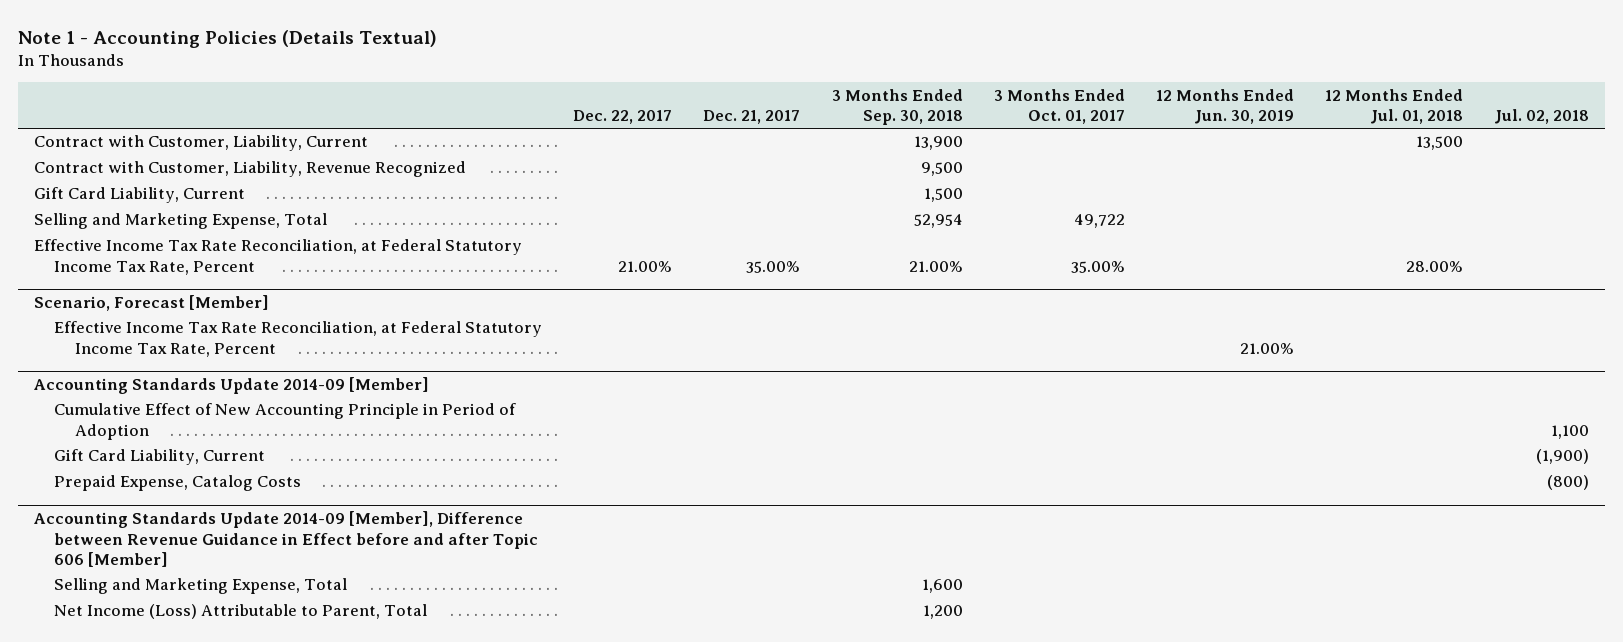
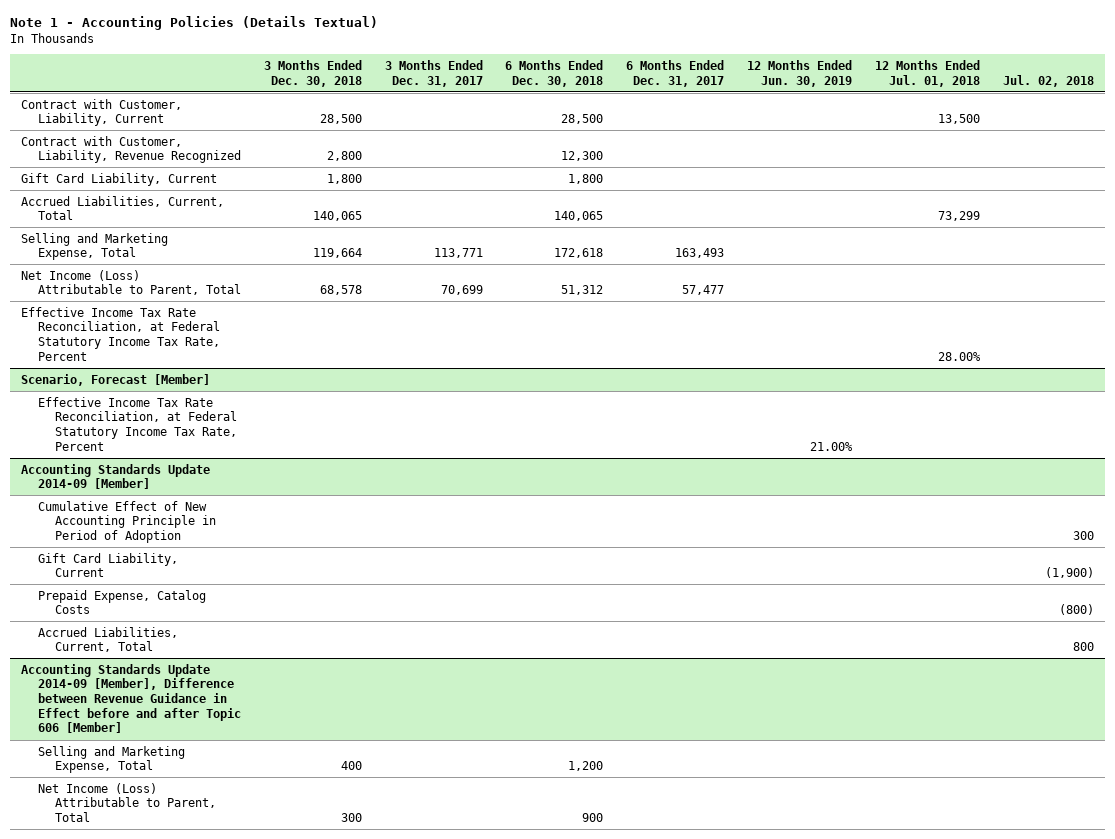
[573,110,673,125] Dec. 22, 2017 -> none
[703,110,801,125] Dec. 21, 2017 -> none
[831,88,963,126] 3 Months Ended Sep. 30, 2018 -> none
[993,88,1125,125] 3 Months Ended Oct. 01, 2017 -> none
none -> [263,59,362,87] 3 Months Ended Dec. 30, 2018
none -> [384,59,483,87] 3 Months Ended Dec. 31, 2017
none -> [505,59,604,87] 6 Months Ended Dec. 30, 2018
none -> [626,59,725,87] 6 Months Ended Dec. 31, 2017
none -> [21,195,225,221] Accrued Liabilities, Current, Total
none -> [21,269,241,296] Net Income (Loss) Attributable to Parent, Total
[1551,425,1590,440] 1,100 -> [1072,530,1094,540] 300
none -> [37,626,178,653] Accrued Liabilities, Current, Total

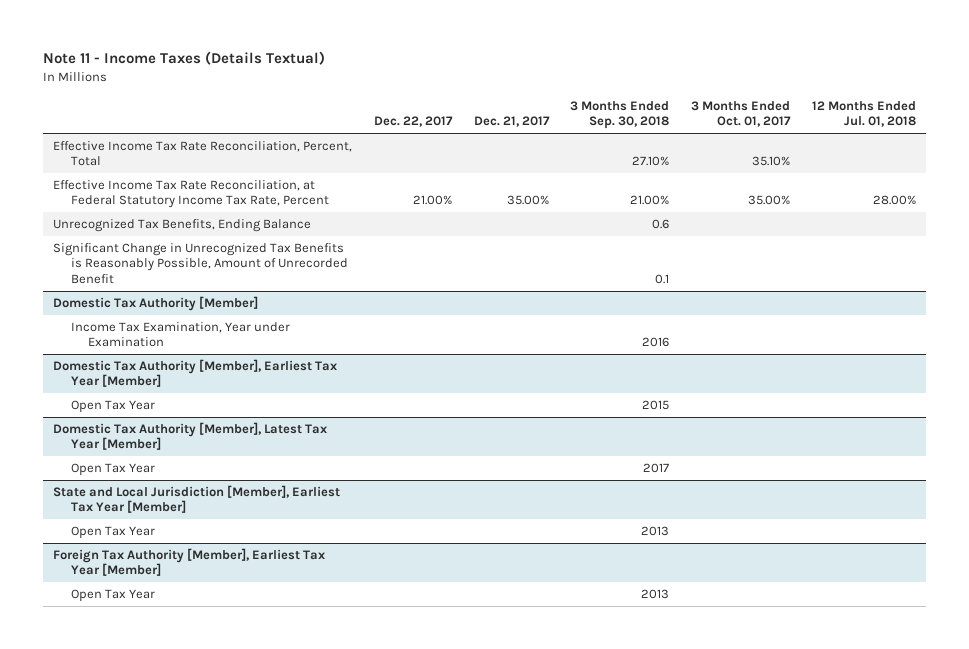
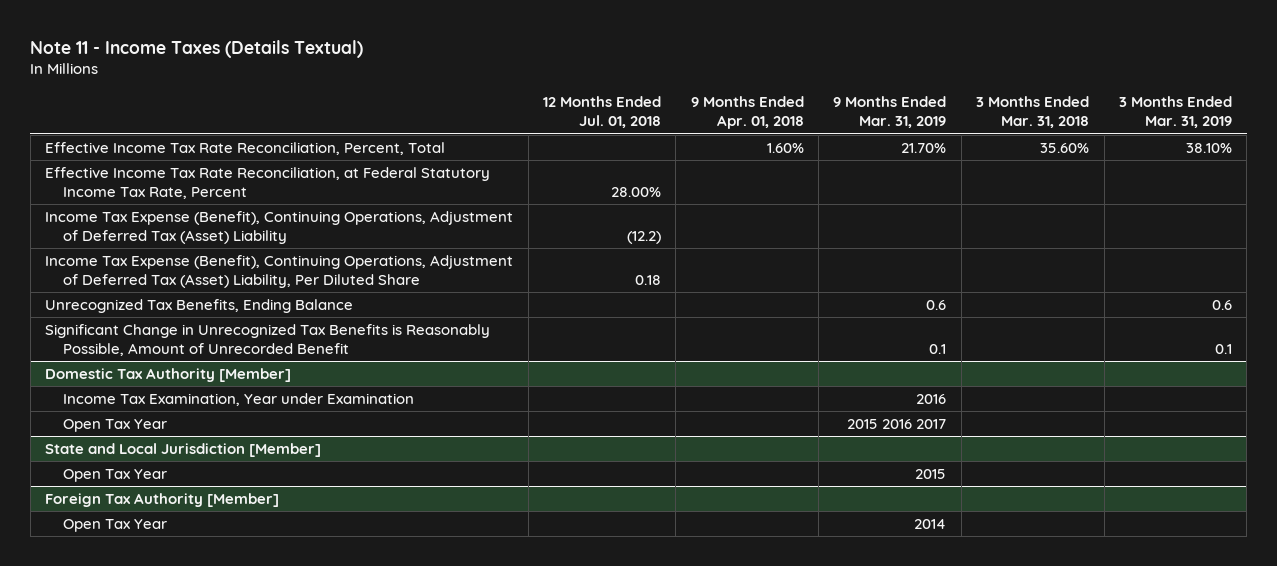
[374,116,454,128] Dec. 22, 2017 -> none
[473,116,550,128] Dec. 21, 2017 -> none
[570,100,670,130] 3 Months Ended Sep. 30, 2018 -> none
[690,100,791,128] 3 Months Ended Oct. 01, 2017 -> none
none -> [690,96,804,130] 9 Months Ended Apr. 01, 2018
none -> [833,96,947,129] 9 Months Ended Mar. 31, 2019
none -> [976,96,1090,129] 3 Months Ended Mar. 31, 2018
none -> [1118,96,1232,129] 3 Months Ended Mar. 31, 2019
none -> [45,210,514,244] Income Tax Expense (Benefit), Continuing Operations, Adjustment of Deferred Tax (Asset) Liability
none -> [45,254,514,288] Income Tax Expense (Benefit), Continuing Operations, Adjustment of Deferred Tax (Asset) Liability, Per Diluted Share
[53,359,338,388] Domestic Tax Authority [Member], Earliest Tax Year [Member] -> none
[70,400,155,414] Open Tax Year -> none
[53,422,328,451] Domestic Tax Authority [Member], Latest Tax Year [Member] -> none
[70,463,155,477] Open Tax Year -> none
none -> [63,418,168,432] Open Tax Year
[53,485,341,514] State and Local Jurisdiction [Member], Earliest Tax Year [Member] -> [45,442,322,457] State and Local Jurisdiction [Member]
[53,548,326,577] Foreign Tax Authority [Member], Earliest Tax Year [Member] -> [45,492,280,507] Foreign Tax Authority [Member]

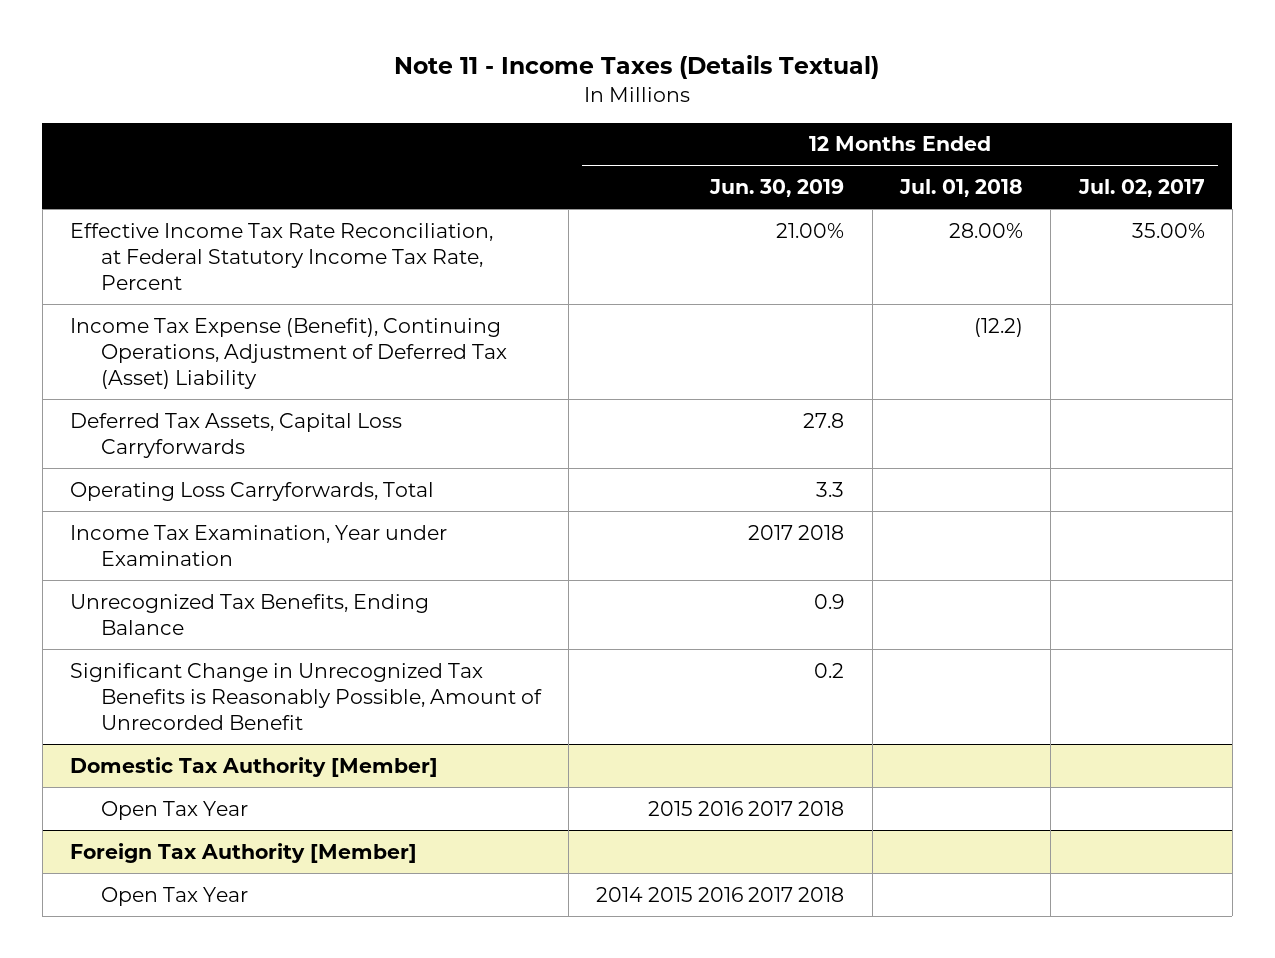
[690,96,804,130] 9 Months Ended Apr. 01, 2018 -> none
[833,96,947,129] 9 Months Ended Mar. 31, 2019 -> none
[976,96,1090,129] 3 Months Ended Mar. 31, 2018 -> none
[1118,96,1232,129] 3 Months Ended Mar. 31, 2019 -> none
none -> [709,178,845,197] Jun. 30, 2019
none -> [1077,178,1205,197] Jul. 02, 2017
[45,141,446,155] Effective Income Tax Rate Reconciliation, Percent, Total -> none
[45,254,514,288] Income Tax Expense (Benefit), Continuing Operations, Adjustment of Deferred Tax (Asset) Liability, Per Diluted Share -> none
none -> [70,412,403,458] Deferred Tax Assets, Capital Loss Carryforwards
none -> [70,481,435,501] Operating Loss Carryforwards, Total
none -> [70,524,448,566] Income Tax Examination, Year under Examination
[63,392,415,406] Income Tax Examination, Year under Examination -> none
[45,442,322,457] State and Local Jurisdiction [Member] -> none
[63,468,168,482] Open Tax Year -> none

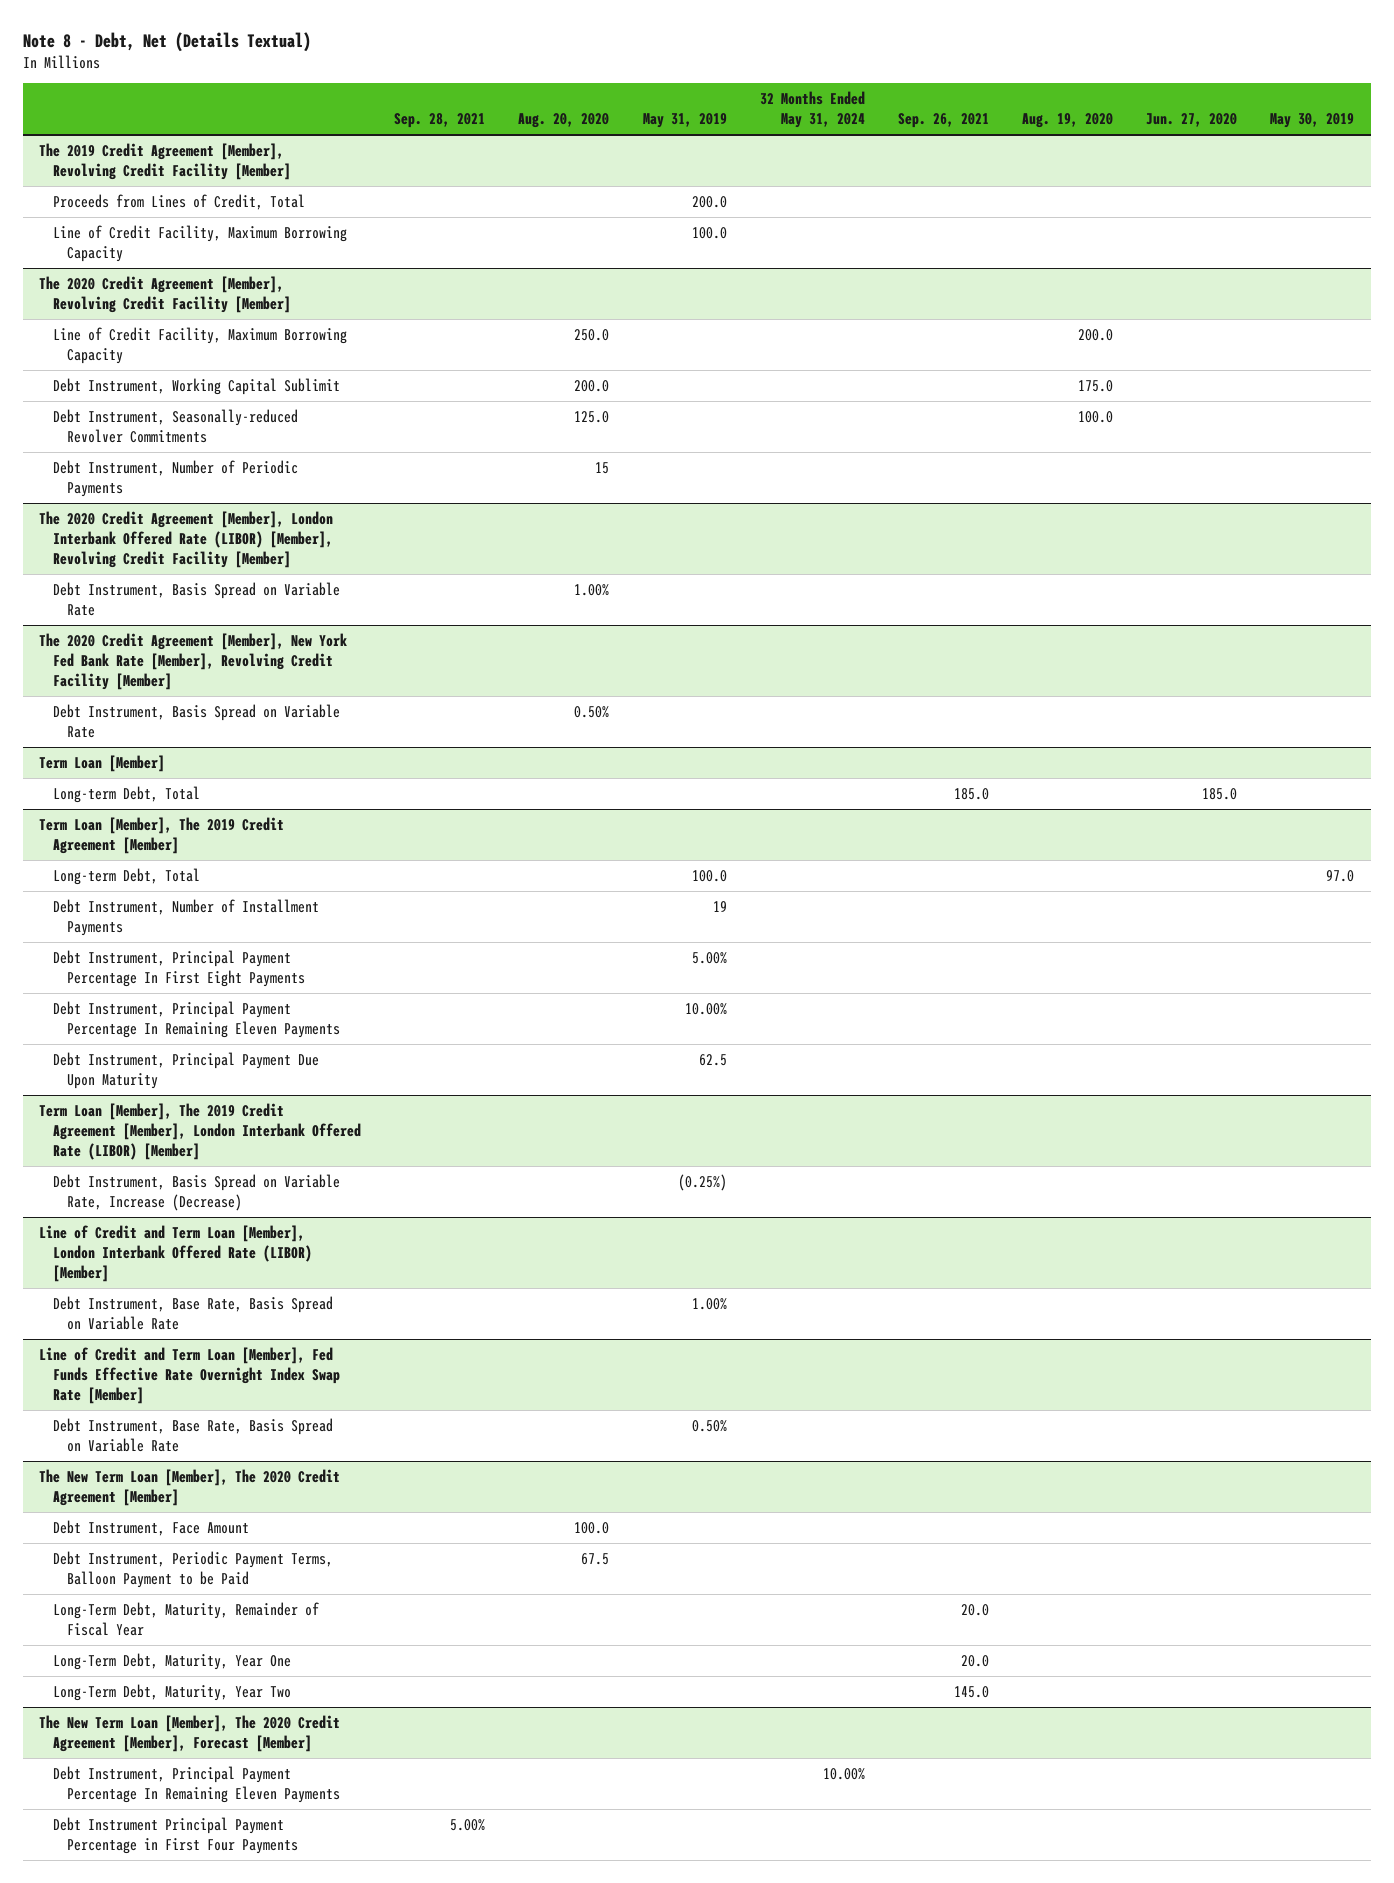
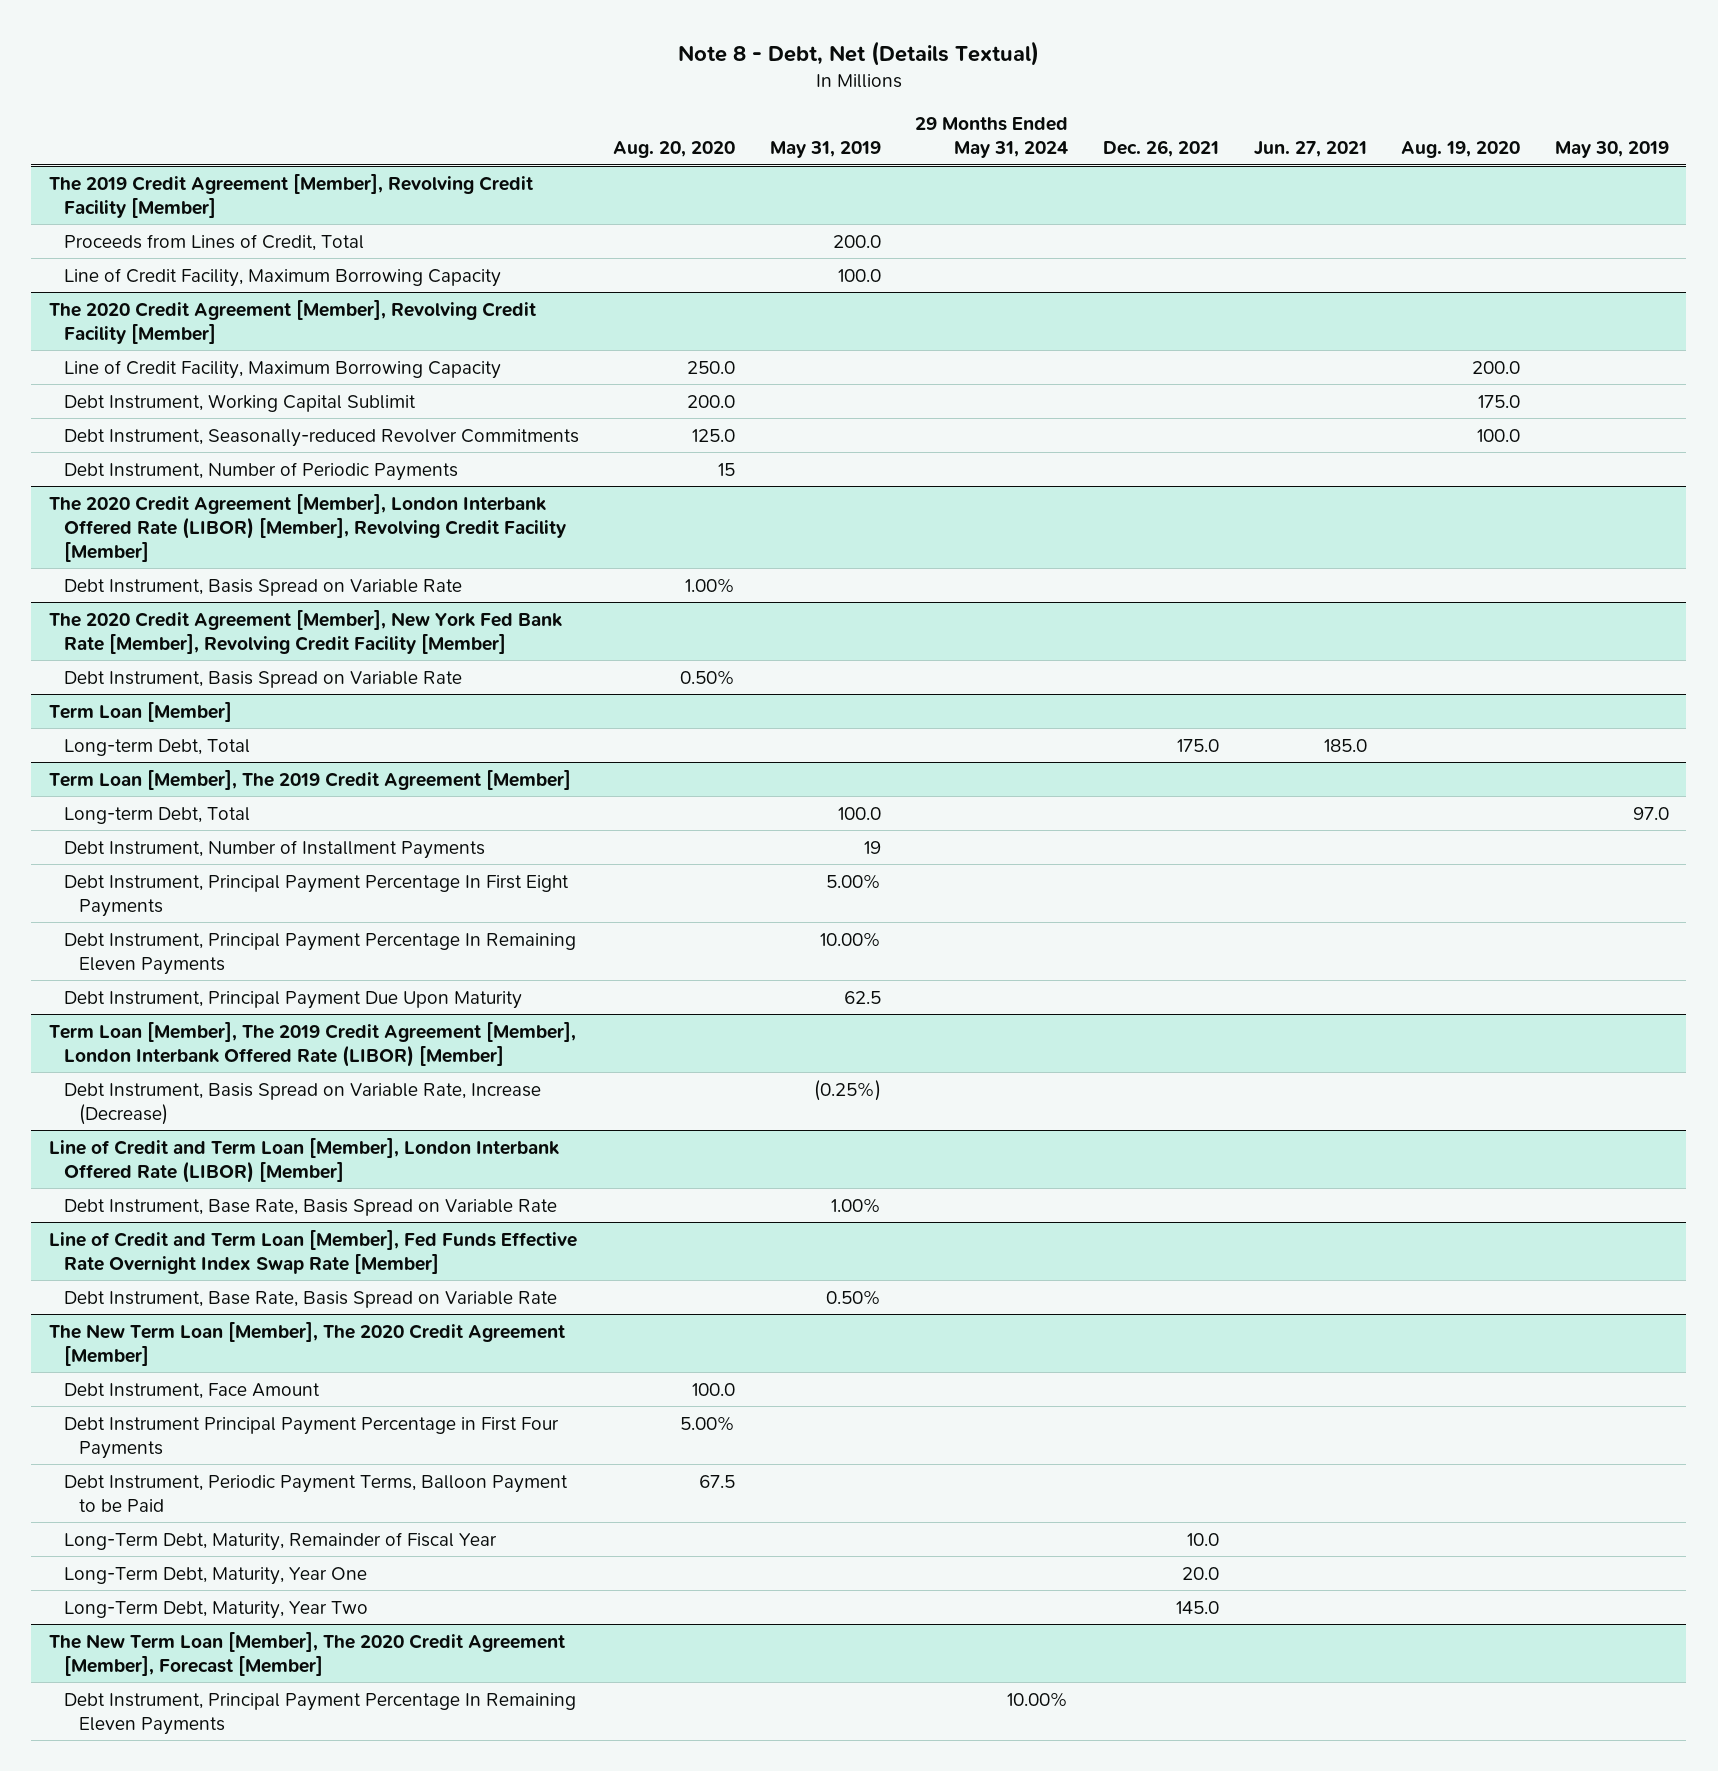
[394,113,486,129] Sep. 28, 2021 -> none
[759,91,865,129] 32 Months Ended May 31, 2024 -> none
[897,113,989,129] Sep. 26, 2021 -> none
[1146,113,1238,128] Jun. 27, 2020 -> none
none -> [915,117,1069,159] 29 Months Ended May 31, 2024
none -> [1103,140,1220,158] Dec. 26, 2021
none -> [1253,141,1367,158] Jun. 27, 2021
none -> [63,1416,559,1459] Debt Instrument Principal Payment Percentage in First Four Payments
[53,1817,299,1855] Debt Instrument Principal Payment Percentage in First Four Payments -> none

